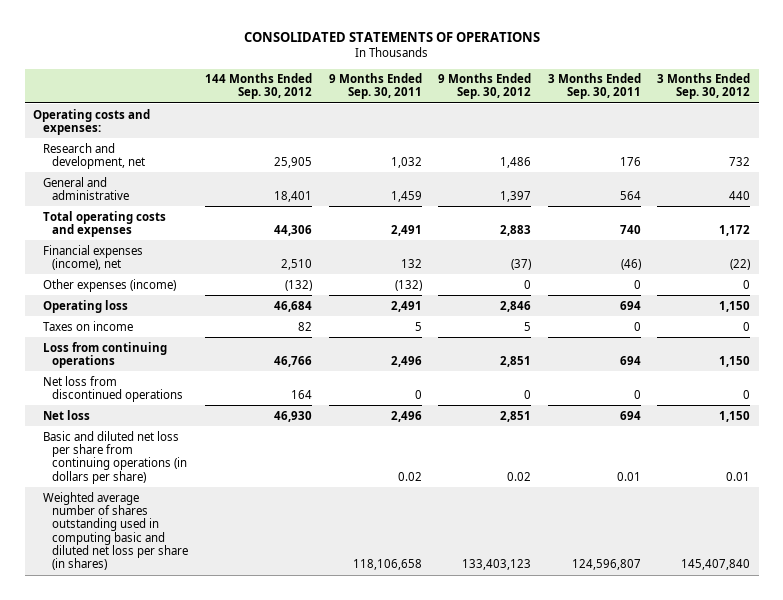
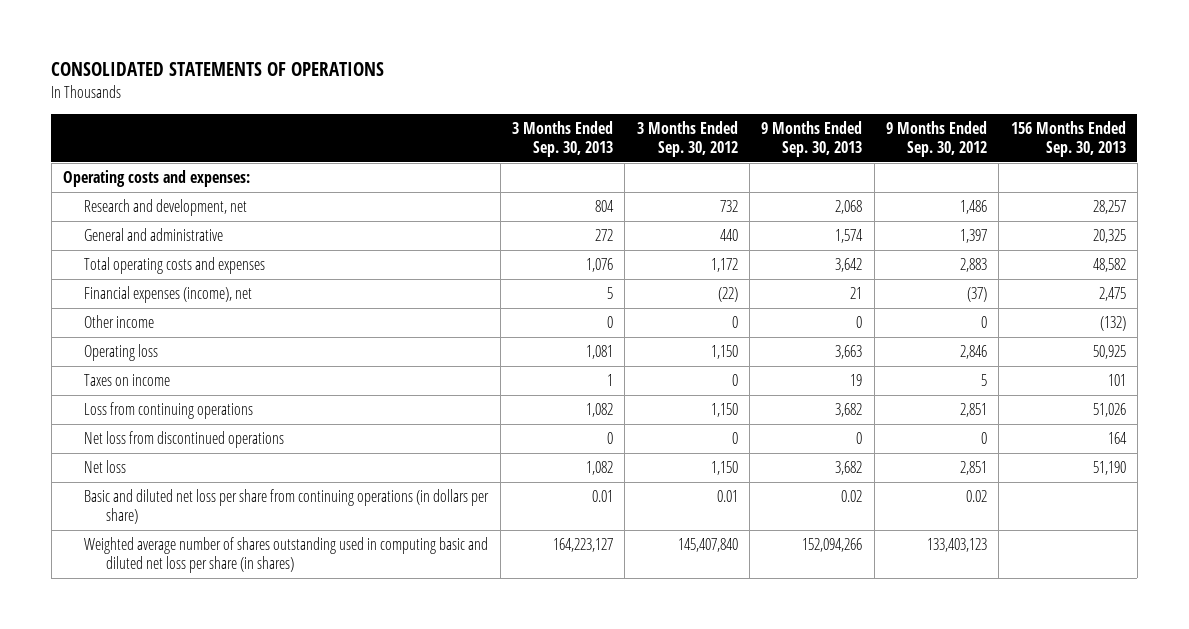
[204,73,312,100] 144 Months Ended Sep. 30, 2012 -> none
[328,73,422,100] 9 Months Ended Sep. 30, 2011 -> none
[547,73,641,100] 3 Months Ended Sep. 30, 2011 -> none
none -> [512,121,614,157] 3 Months Ended Sep. 30, 2013
none -> [761,121,863,157] 9 Months Ended Sep. 30, 2013
none -> [1010,121,1126,157] 156 Months Ended Sep. 30, 2013
[42,278,176,292] Other expenses (income) -> [84,315,155,329] Other income

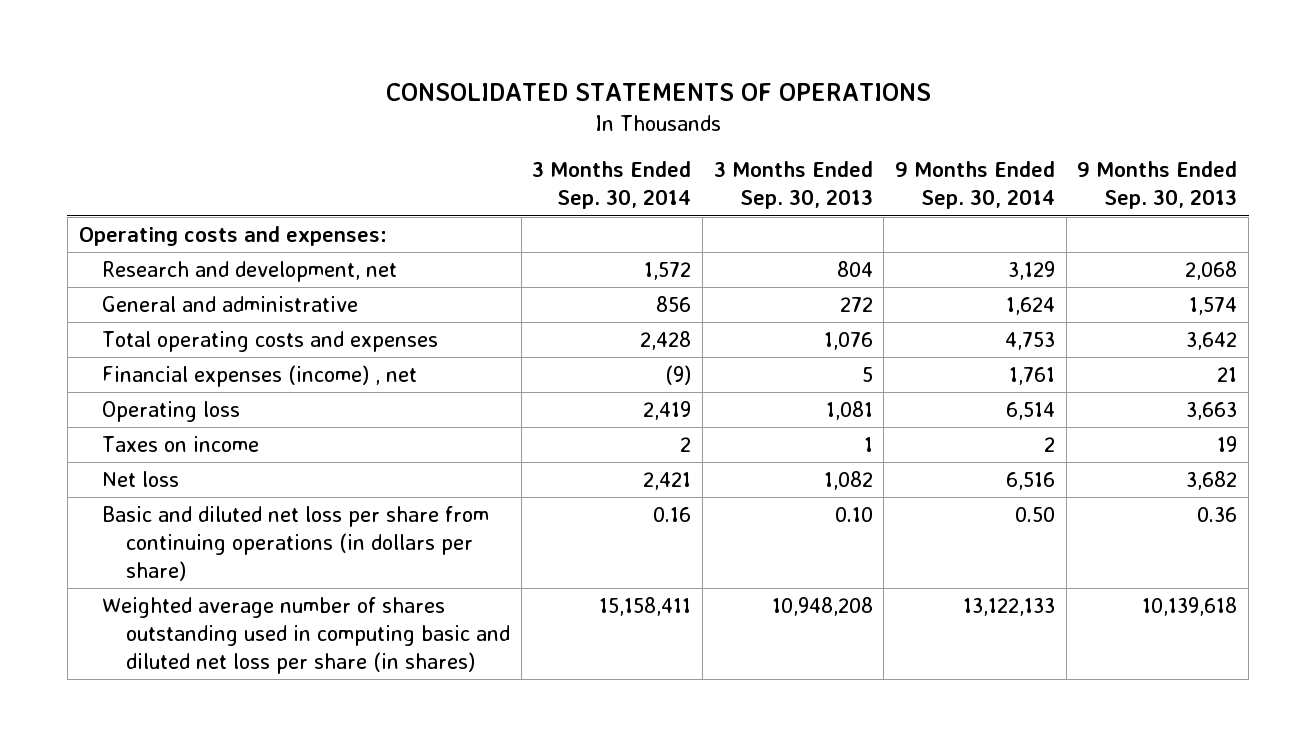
[636,121,738,157] 3 Months Ended Sep. 30, 2012 -> none
[885,121,987,157] 9 Months Ended Sep. 30, 2012 -> none
[1010,121,1126,157] 156 Months Ended Sep. 30, 2013 -> none
none -> [532,161,692,210] 3 Months Ended Sep. 30, 2014
none -> [895,161,1056,210] 9 Months Ended Sep. 30, 2014
[84,315,155,329] Other income -> none
[84,286,253,304] Financial expenses (income), net -> [102,365,418,388] Financial expenses (income) , net
[84,402,254,420] Loss from continuing operations -> none
[84,431,285,449] Net loss from discontinued operations -> none
[592,490,614,503] 0.01 -> [834,507,873,523] 0.10
[841,490,863,503] 0.02 -> [1197,507,1238,523] 0.36
[553,538,614,553] 164,223,127 -> [771,597,873,617] 10,948,208
[802,538,863,553] 152,094,266 -> [1142,597,1238,617] 10,139,618

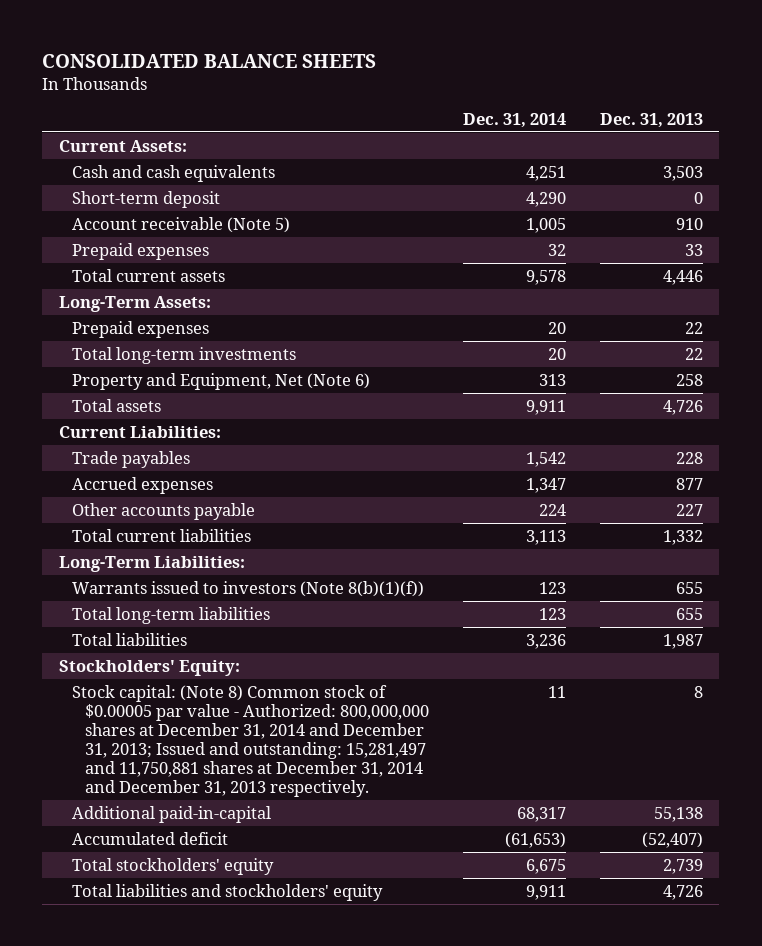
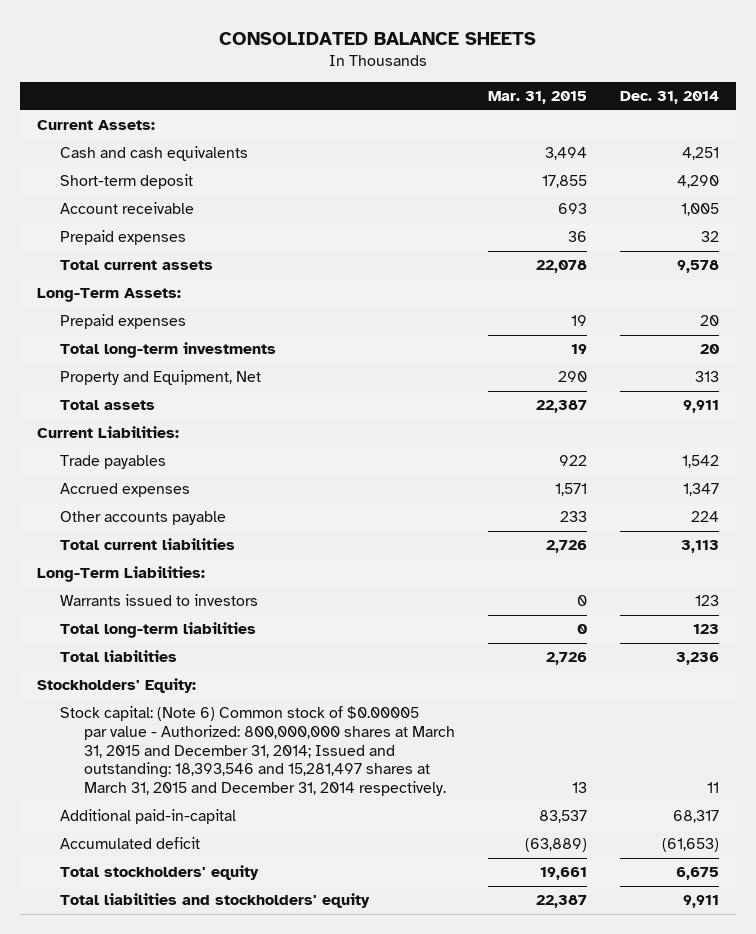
[599,112,703,128] Dec. 31, 2013 -> none
none -> [487,91,587,105] Mar. 31, 2015
[72,216,291,233] Account receivable (Note 5) -> [60,202,195,215] Account receivable
[72,372,371,390] Property and Equipment, Net (Note 6) -> [60,370,262,386] Property and Equipment, Net
[72,580,425,597] Warrants issued to investors (Note 8(b)(1)(f)) -> [60,594,259,607] Warrants issued to investors
[72,684,430,797] Stock capital: (Note 8) Common stock of $0.00005 par value - Authorized: 800,000,000 shares at December 31, 2014 and December 31, 2013; Issued and outstanding: 15,281,497 and 11,750,881 shares at December 31, 2014 and December 31, 2013 respectively. -> [60,706,455,797] Stock capital: (Note 6) Common stock of $0.00005 par value - Authorized: 800,000,000 shares at March 31, 2015 and December 31, 2014; Issued and outstanding: 18,393,546 and 15,281,497 shares at March 31, 2015 and December 31, 2014 respectively.

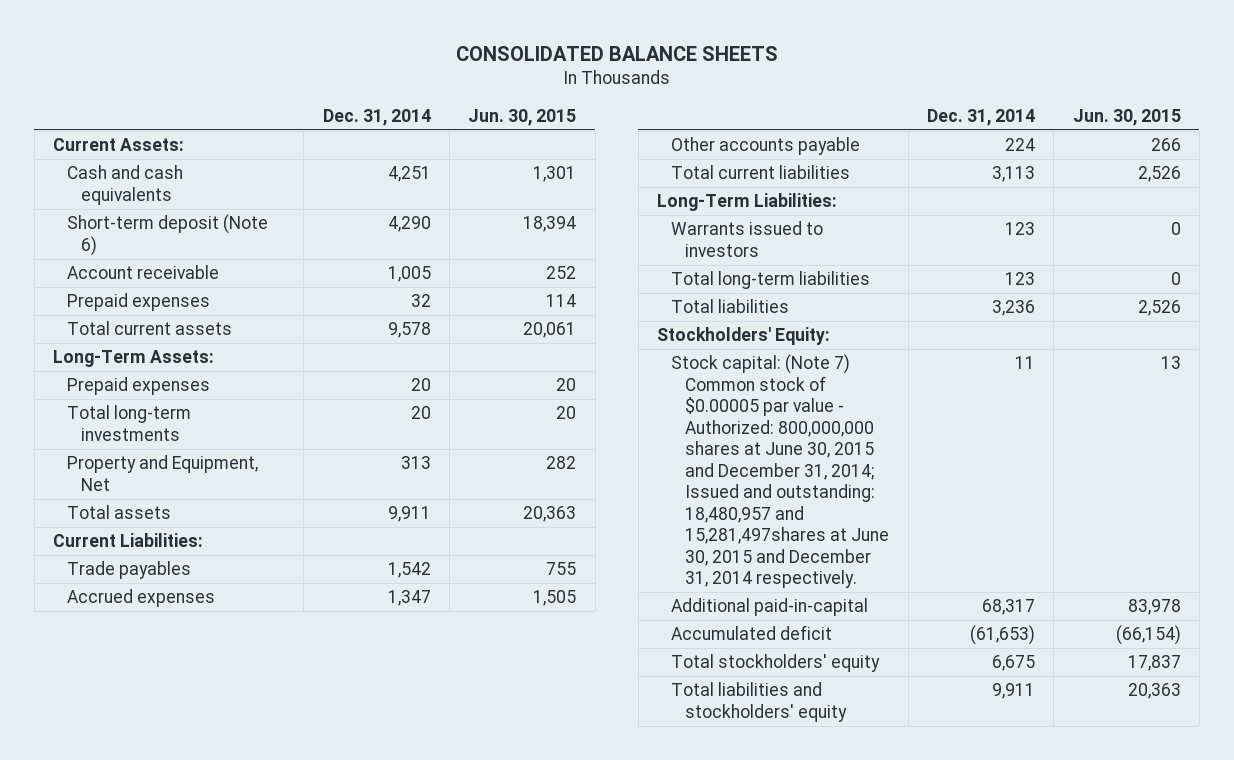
[487,91,587,105] Mar. 31, 2015 -> none
none -> [468,108,577,126] Jun. 30, 2015
[60,174,194,190] Short-term deposit -> [66,214,268,256] Short-term deposit (Note 6)
[60,706,455,797] Stock capital: (Note 6) Common stock of $0.00005 par value - Authorized: 800,000,000 shares at March 31, 2015 and December 31, 2014; Issued and outstanding: 18,393,546 and 15,281,497 shares at March 31, 2015 and December 31, 2014 respectively. -> [671,354,890,589] Stock capital: (Note 7) Common stock of $0.00005 par value - Authorized: 800,000,000 shares at June 30, 2015 and December 31, 2014; Issued and outstanding: 18,480,957 and 15,281,497shares at June 30, 2015 and December 31, 2014 respectively.

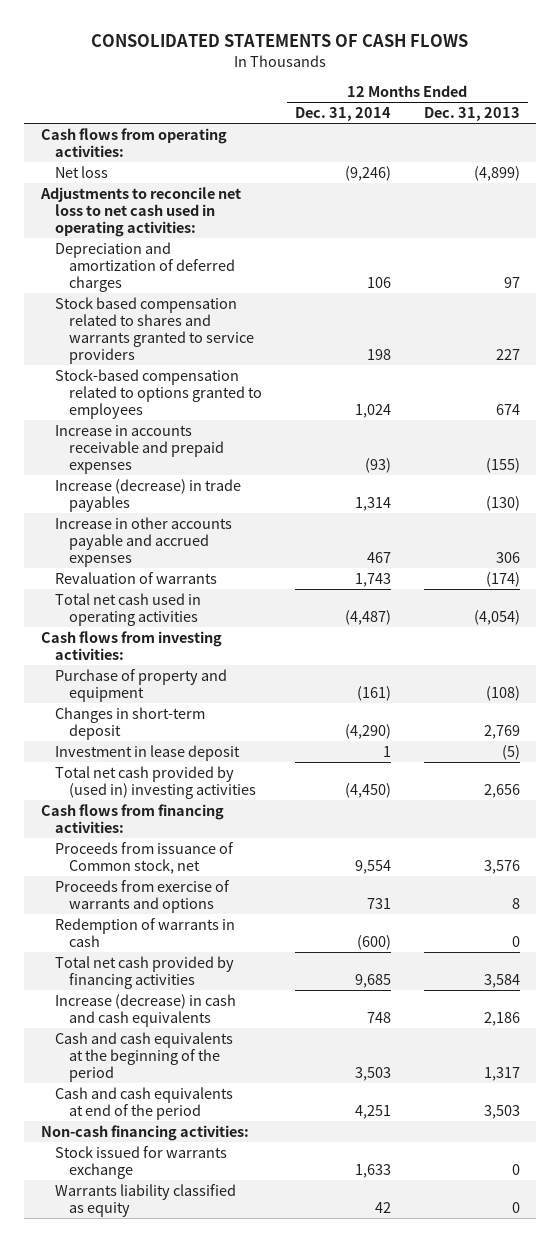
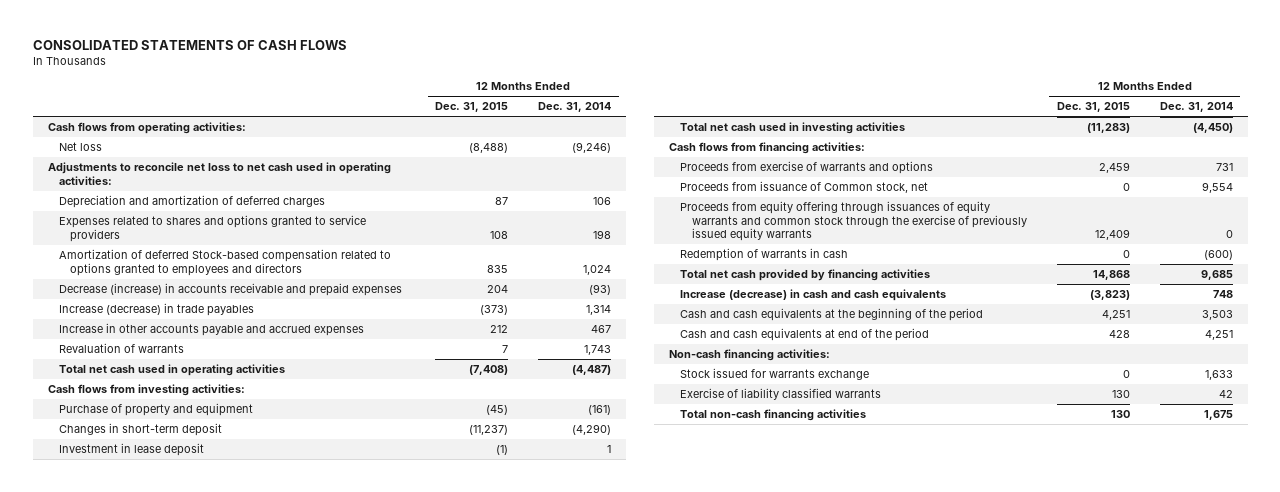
[423,107,520,122] Dec. 31, 2013 -> none
none -> [435,102,509,113] Dec. 31, 2015
[55,296,255,364] Stock based compensation related to shares and warrants granted to service providers -> [59,215,367,242] Expenses related to shares and options granted to service providers
[55,368,263,419] Stock-based compensation related to options granted to employees -> [59,249,392,276] Amortization of deferred Stock-based compensation related to options granted to employees and directors
[55,424,225,474] Increase in accounts receivable and prepaid expenses -> [59,283,403,297] Decrease (increase) in accounts receivable and prepaid expenses
[55,765,257,799] Total net cash provided by (used in) investing activities -> [680,122,906,135] Total net cash used in investing activities
[55,841,235,874] Proceeds from issuance of Common stock, net -> [680,181,929,194] Proceeds from issuance of Common stock, net
none -> [680,201,1027,242] Proceeds from equity offering through issuances of equity warrants and common stock through the exercise of previously issued equity warrants
[55,1183,237,1217] Warrants liability classified as equity -> [680,388,882,401] Exercise of liability classified warrants
none -> [680,409,867,422] Total non-cash financing activities

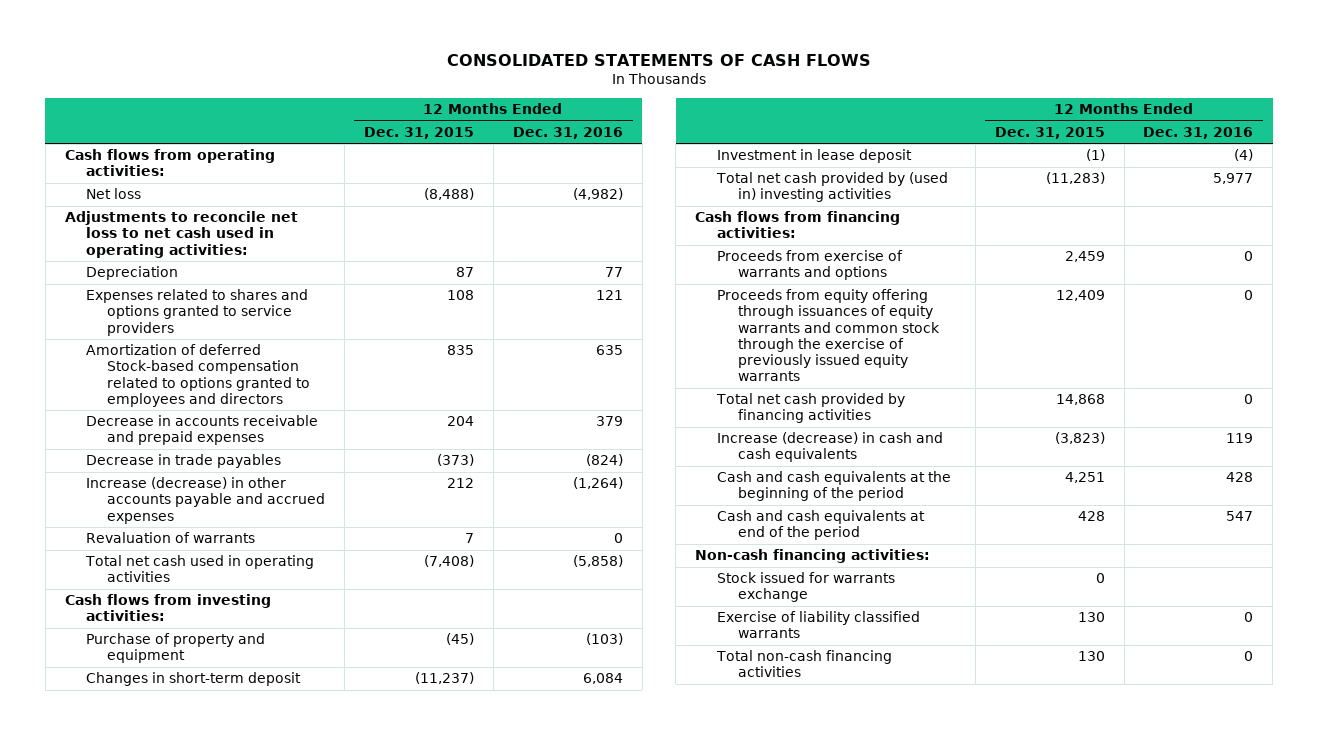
[538,102,612,113] Dec. 31, 2014 -> none
none -> [512,126,623,139] Dec. 31, 2016
[59,195,326,209] Depreciation and amortization of deferred charges -> none
none -> [86,266,179,281] Depreciation
[59,283,403,297] Decrease (increase) in accounts receivable and prepaid expenses -> [86,415,319,446] Decrease in accounts receivable and prepaid expenses
[59,303,255,317] Increase (decrease) in trade payables -> [86,454,282,469] Decrease in trade payables
[59,323,365,337] Increase in other accounts payable and accrued expenses -> [86,477,326,524] Increase (decrease) in other accounts payable and accrued expenses
[680,122,906,135] Total net cash used in investing activities -> [715,172,948,203] Total net cash provided by (used in) investing activities
[680,181,929,194] Proceeds from issuance of Common stock, net -> none
[680,248,849,262] Redemption of warrants in cash -> none

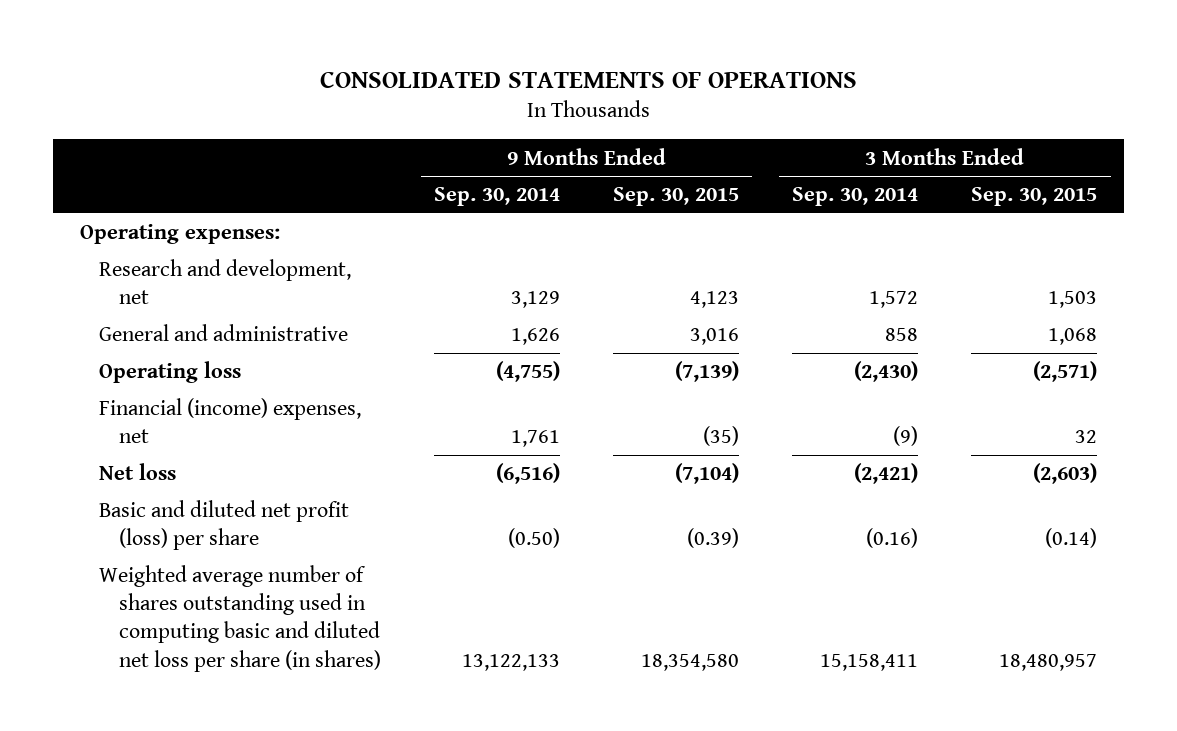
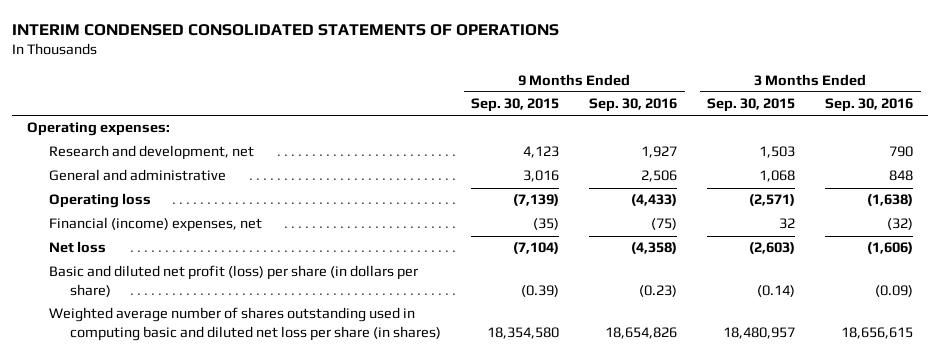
[319,70,857,88] CONSOLIDATED STATEMENTS OF OPERATIONS -> [12,23,560,36] INTERIM CONDENSED CONSOLIDATED STATEMENTS OF OPERATIONS
[434,187,561,207] Sep. 30, 2014 -> none
[792,187,919,207] Sep. 30, 2014 -> none
none -> [589,98,678,113] Sep. 30, 2016
none -> [825,98,914,113] Sep. 30, 2016
[99,500,350,551] Basic and diluted net profit (loss) per share -> [48,265,418,297] Basic and diluted net profit (loss) per share (in dollars per share)

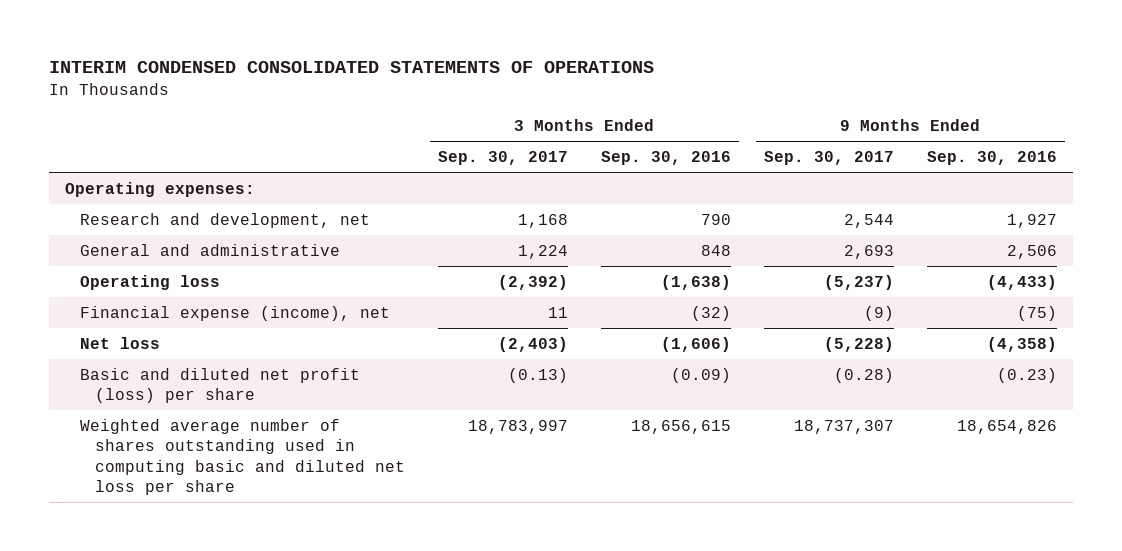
[471,98,560,113] Sep. 30, 2015 -> none
[707,98,796,113] Sep. 30, 2015 -> none
none -> [437,151,568,166] Sep. 30, 2017
none -> [763,151,894,166] Sep. 30, 2017
[48,217,262,233] Financial (income) expenses, net -> [80,305,391,321] Financial expense (income), net
[48,265,418,297] Basic and diluted net profit (loss) per share (in dollars per share) -> [80,367,361,404] Basic and diluted net profit (loss) per share
[48,307,442,341] Weighted average number of shares outstanding used in computing basic and diluted net loss per share (in shares) -> [80,418,406,496] Weighted average number of shares outstanding used in computing basic and diluted net loss per share

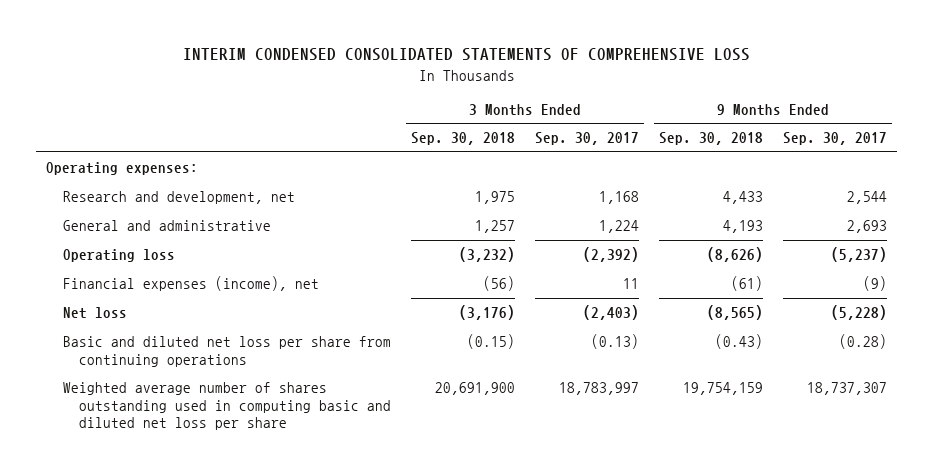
[48,61,654,74] INTERIM CONDENSED CONSOLIDATED STATEMENTS OF OPERATIONS -> [182,48,750,62] INTERIM CONDENSED CONSOLIDATED STATEMENTS OF COMPREHENSIVE LOSS
[600,151,731,166] Sep. 30, 2016 -> none
[926,151,1057,166] Sep. 30, 2016 -> none
none -> [411,132,516,146] Sep. 30, 2018
none -> [659,132,764,146] Sep. 30, 2018
[80,305,391,321] Financial expense (income), net -> [62,276,319,292] Financial expenses (income), net
[80,367,361,404] Basic and diluted net profit (loss) per share -> [62,336,391,367] Basic and diluted net loss per share from continuing operations

